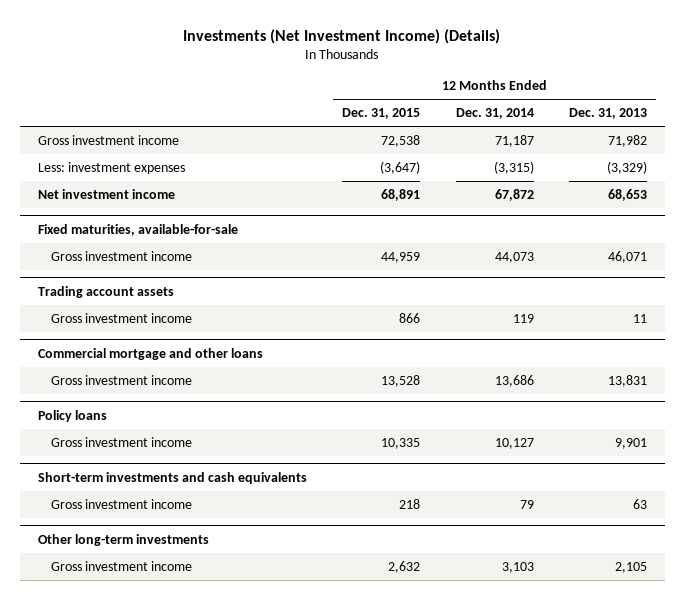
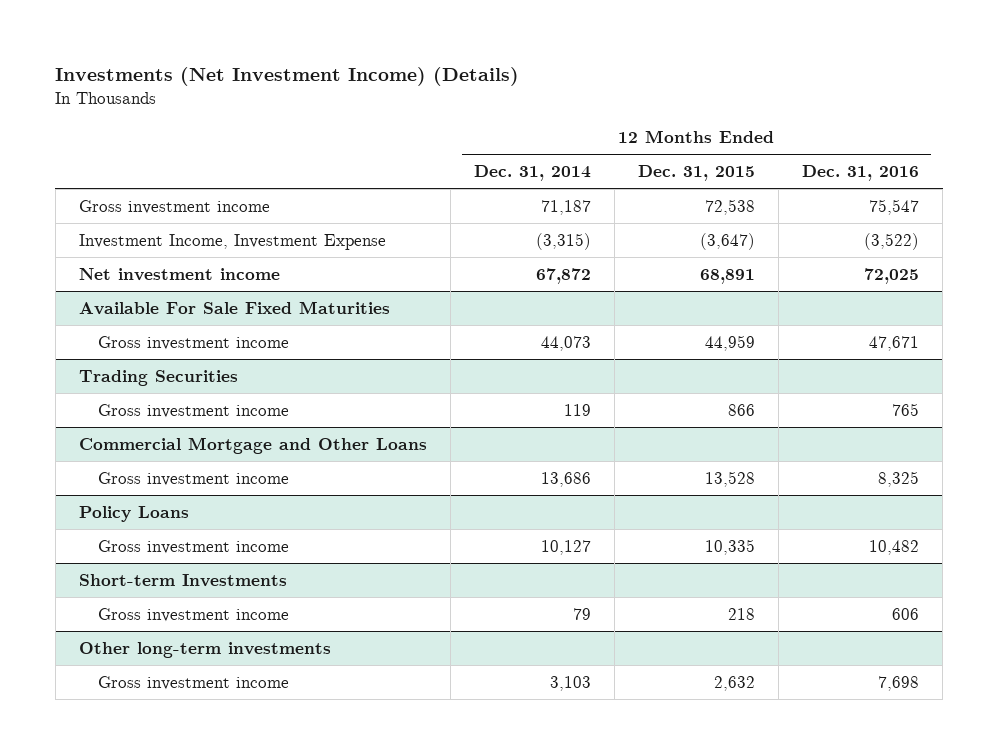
[569,108,648,120] Dec. 31, 2013 -> none
none -> [802,164,920,181] Dec. 31, 2016
[37,161,185,174] Less: investment expenses -> [78,233,386,250] Investment Income, Investment Expense
[37,223,238,236] Fixed maturities, available-for-sale -> [78,300,390,315] Available For Sale Fixed Maturities
[37,285,174,298] Trading account assets -> [78,369,238,386] Trading Securities
[37,347,263,360] Commercial mortgage and other loans -> [78,436,427,454] Commercial Mortgage and Other Loans
[37,409,107,422] Policy loans -> [78,505,189,522] Policy Loans
[37,471,307,484] Short-term investments and cash equivalents -> [78,573,287,587] Short-term Investments

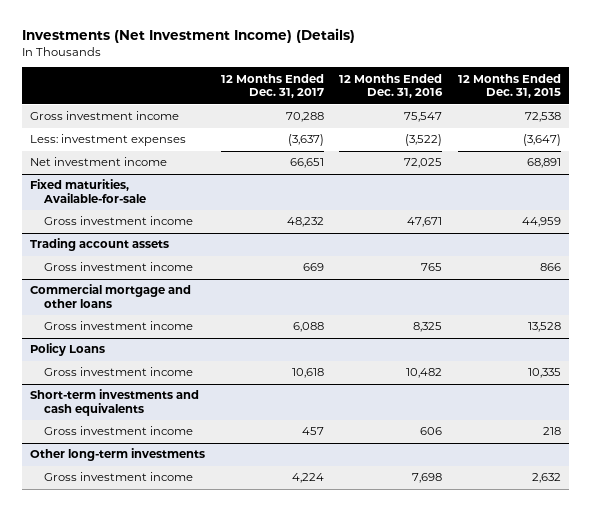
[473,164,591,181] Dec. 31, 2014 -> none
none -> [220,73,324,99] 12 Months Ended Dec. 31, 2017
[78,233,386,250] Investment Income, Investment Expense -> [29,134,186,147] Less: investment expenses
[78,300,390,315] Available For Sale Fixed Maturities -> [29,179,147,204] Fixed maturities, Available-for-sale
[78,369,238,386] Trading Securities -> [29,238,169,252] Trading account assets
[78,436,427,454] Commercial Mortgage and Other Loans -> [29,284,191,309] Commercial mortgage and other loans
[78,573,287,587] Short-term Investments -> [29,389,199,417] Short-term investments and cash equivalents

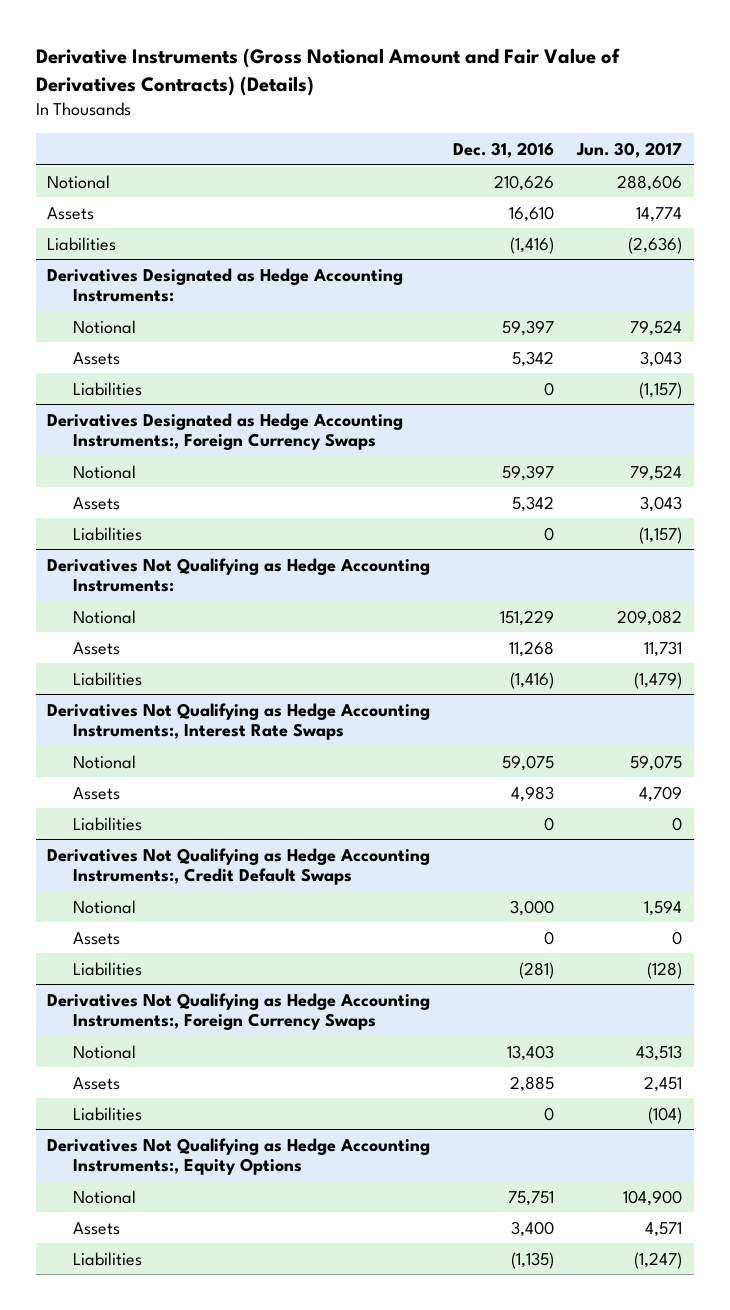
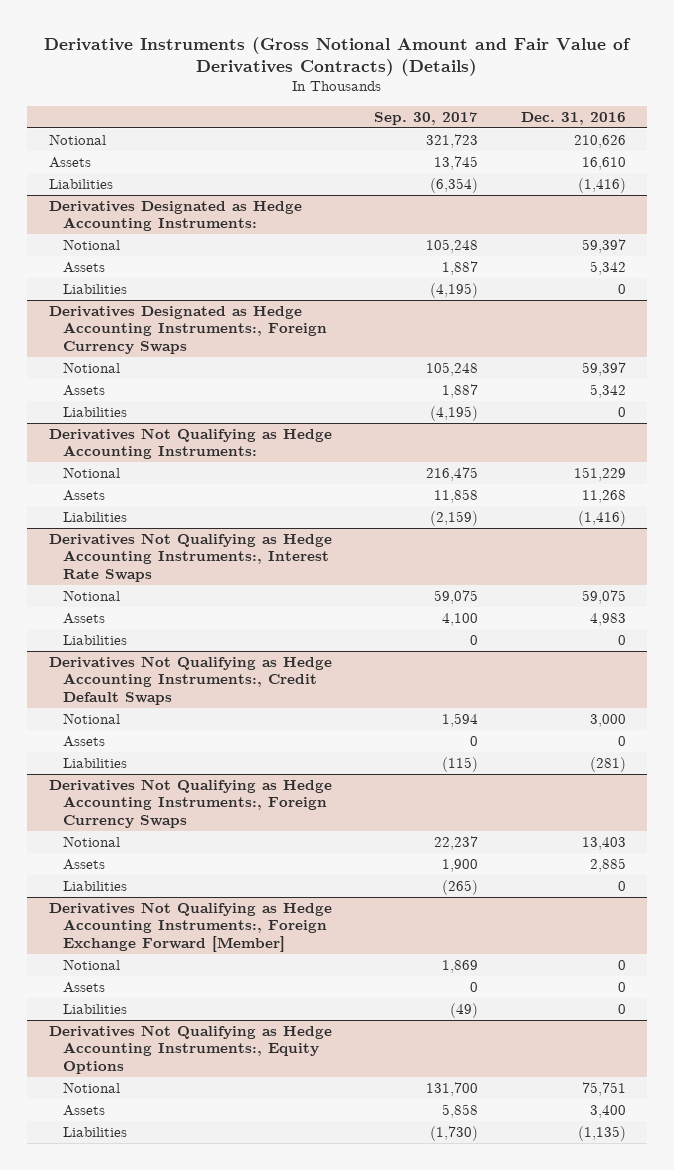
[576,141,683,158] Jun. 30, 2017 -> none
none -> [374,111,479,125] Sep. 30, 2017
none -> [48,901,332,953] Derivatives Not Qualifying as Hedge Accounting Instruments:, Foreign Exchange Forward [Member]
none -> [62,958,120,970] Notional
none -> [62,981,105,993] Assets
none -> [62,1003,127,1014] Liabilities

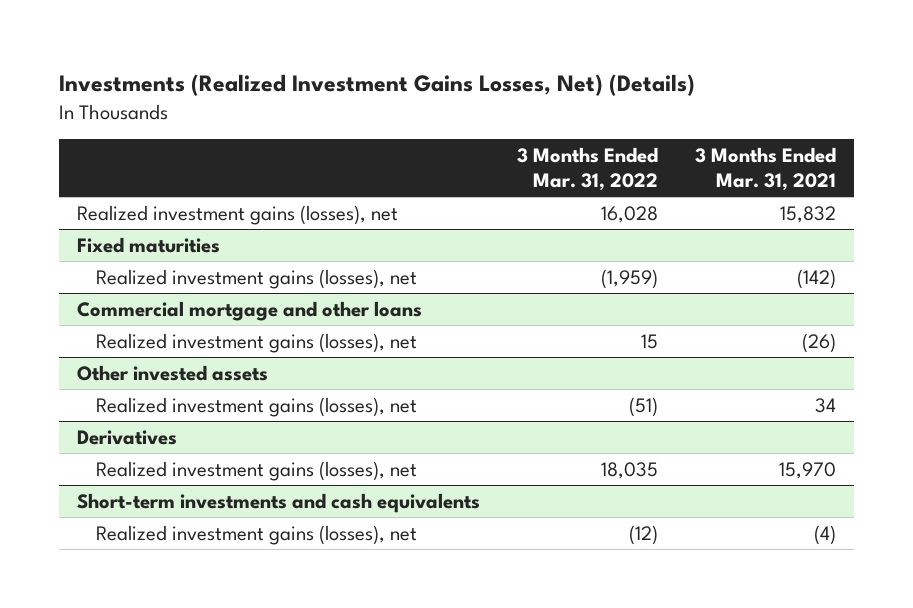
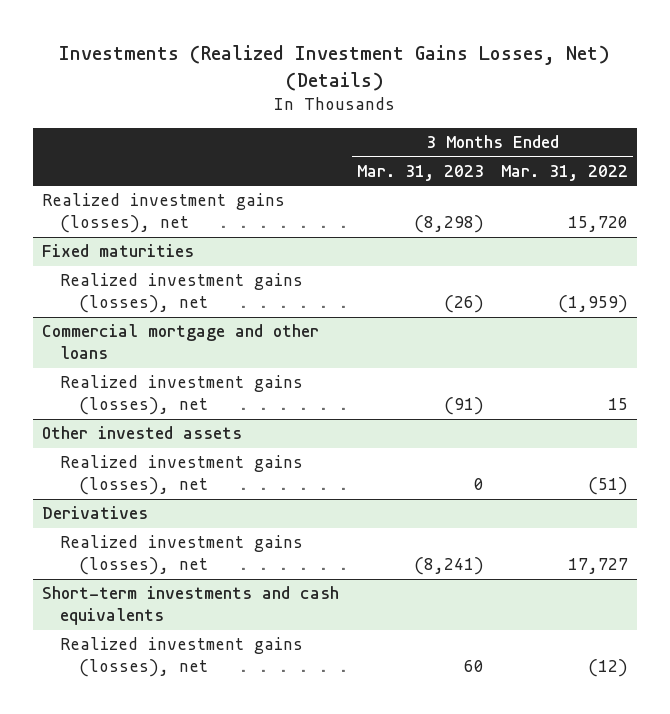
[694,146,836,192] 3 Months Ended Mar. 31, 2021 -> none
none -> [356,164,484,181] Mar. 31, 2023
[600,205,658,223] 16,028 -> [568,216,629,233] 15,720
[600,461,658,479] 18,035 -> [568,558,629,575] 17,727

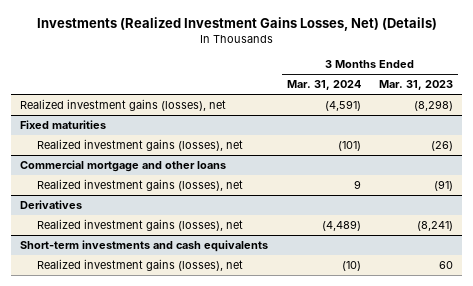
[501,164,629,181] Mar. 31, 2022 -> none
none -> [286,80,361,91] Mar. 31, 2024
[41,426,242,440] Other invested assets -> none
[60,455,304,496] Realized investment gains (losses), net -> none

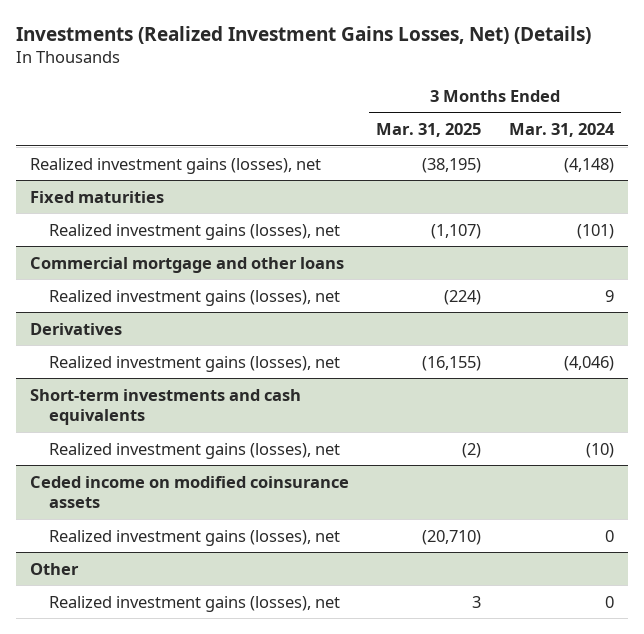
[378,80,453,91] Mar. 31, 2023 -> none
none -> [376,123,482,138] Mar. 31, 2025
[324,99,361,111] (4,591) -> [564,157,615,173] (4,148)
[321,219,361,231] (4,489) -> [564,355,615,371] (4,046)
none -> [29,475,349,509] Ceded income on modified coinsurance assets
none -> [48,529,340,546] Realized investment gains (losses), net
none -> [29,562,79,575] Other
none -> [48,595,340,612] Realized investment gains (losses), net

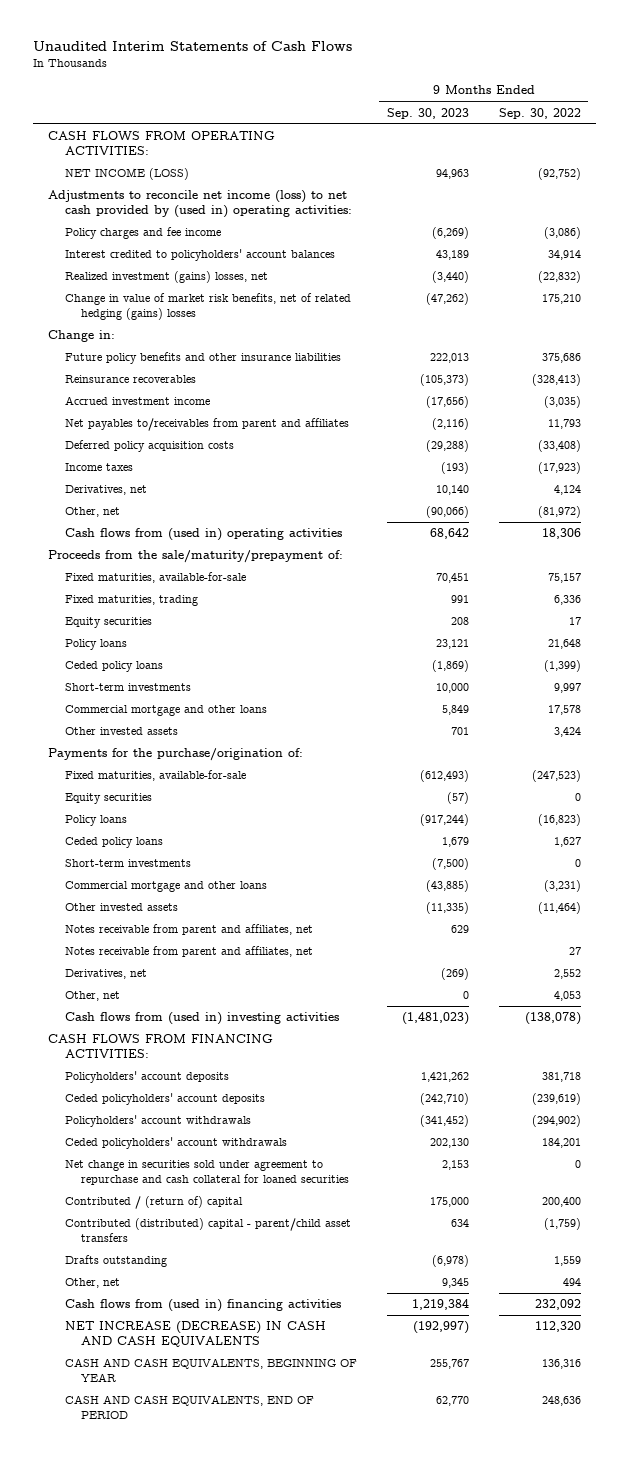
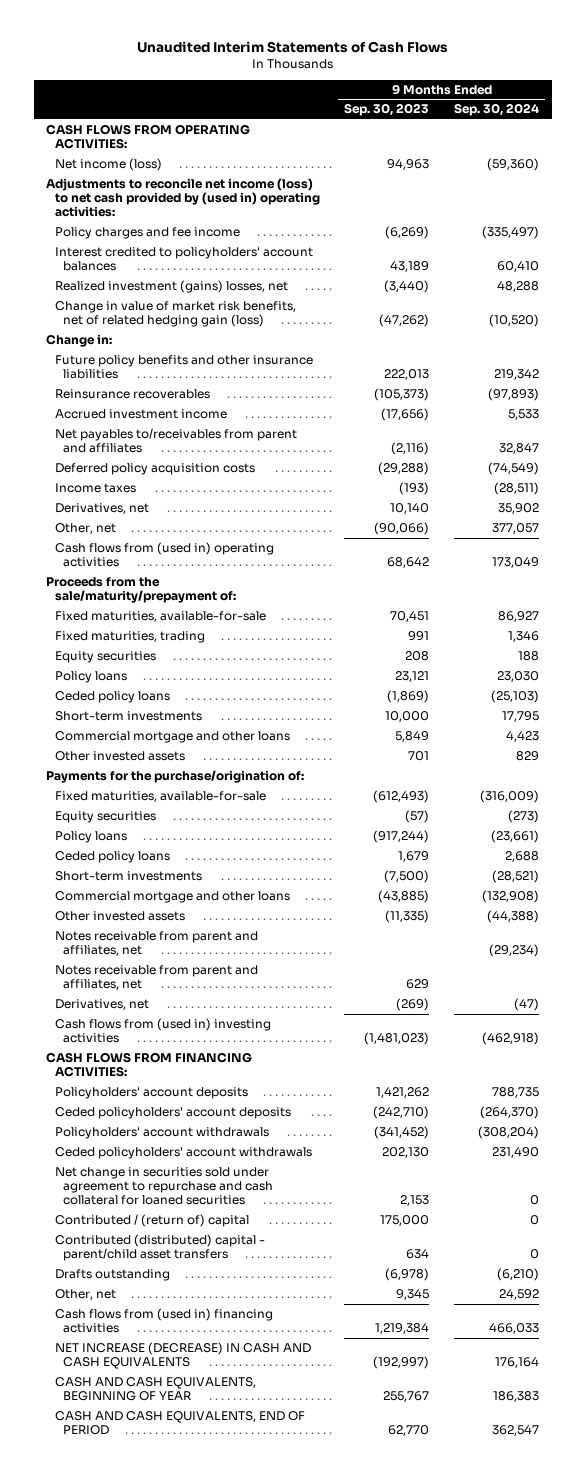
[498,107,581,119] Sep. 30, 2022 -> none
none -> [454,103,540,117] Sep. 30, 2024
[64,168,189,181] NET INCOME (LOSS) -> [54,158,162,172] Net income (loss)
[64,293,351,320] Change in value of market risk benefits, net of related hedging (gains) losses -> [54,301,296,328] Change in value of market risk benefits, net of related hedging gain (loss)
[64,924,313,936] Notes receivable from parent and affiliates, net -> [54,965,258,991] Notes receivable from parent and affiliates, net
[64,991,120,1002] Other, net -> none

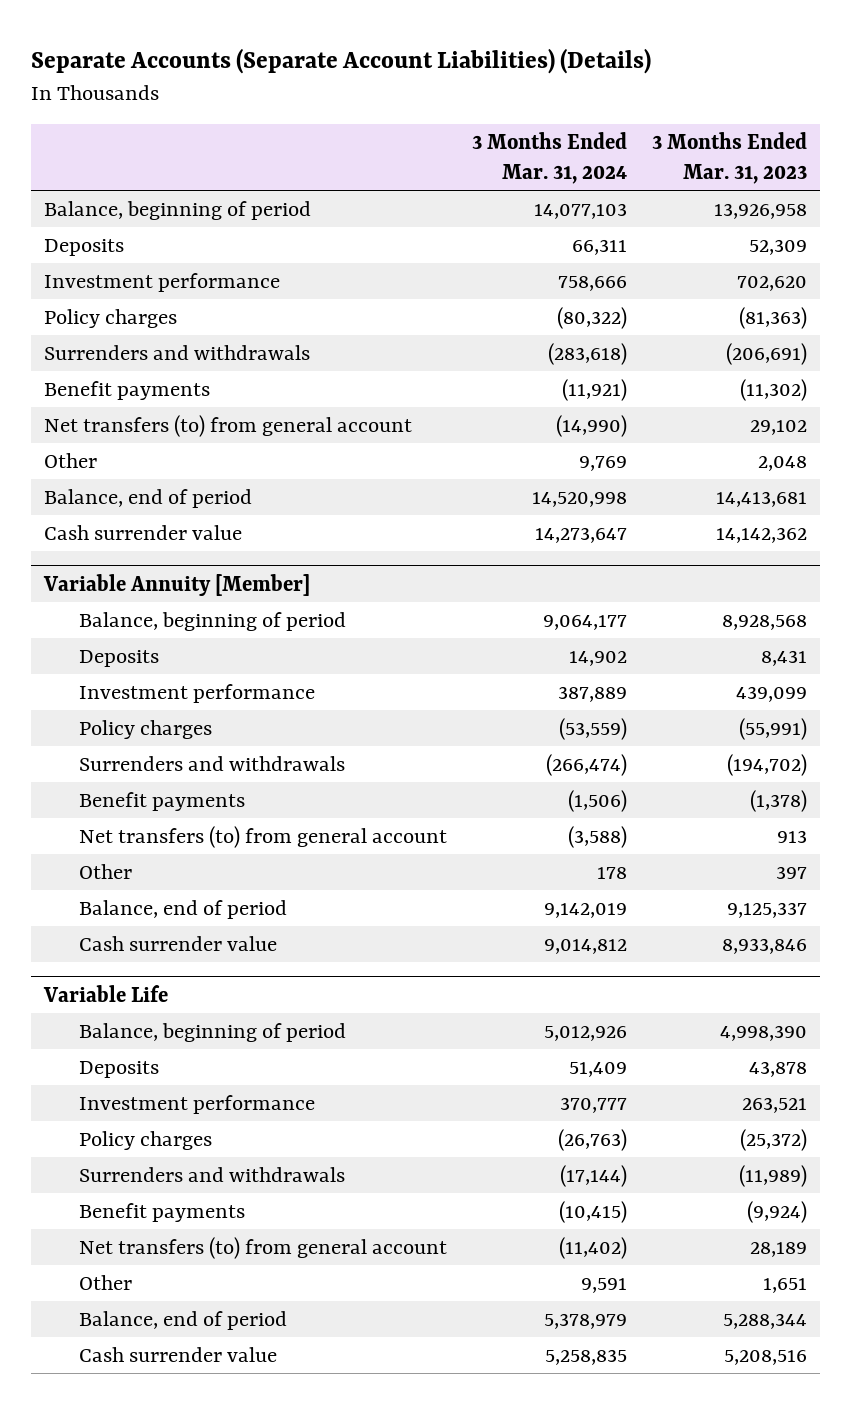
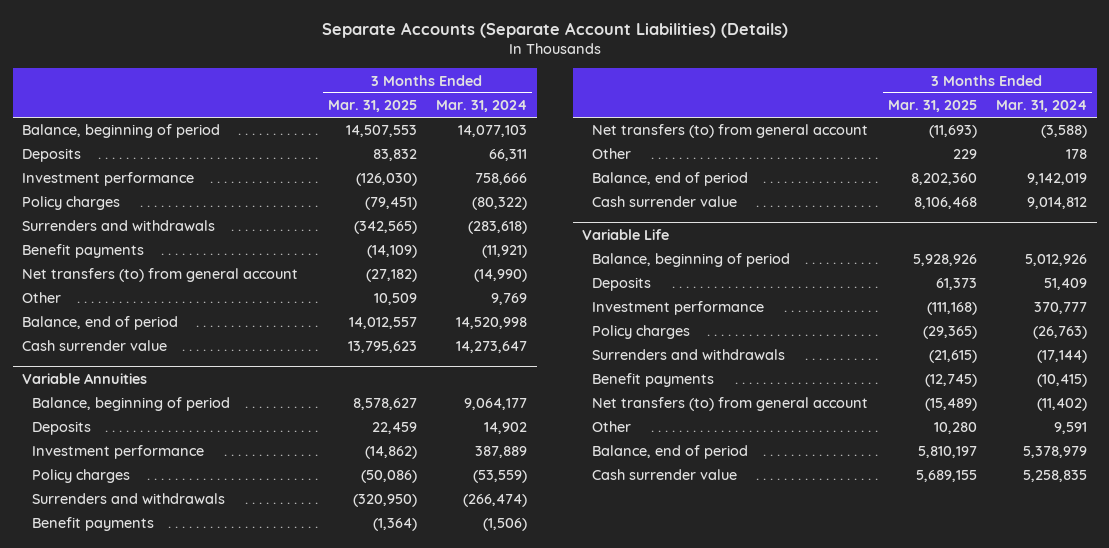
[652,131,808,184] 3 Months Ended Mar. 31, 2023 -> none
none -> [327,100,417,113] Mar. 31, 2025
[43,573,311,596] Variable Annuity [Member] -> [22,372,148,384] Variable Annuities

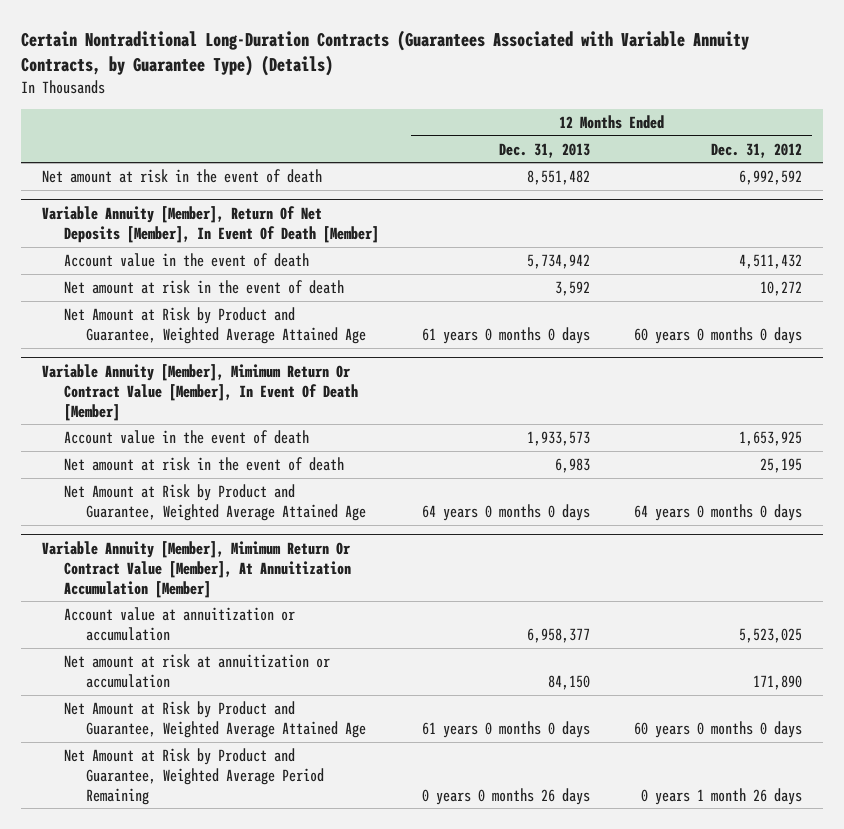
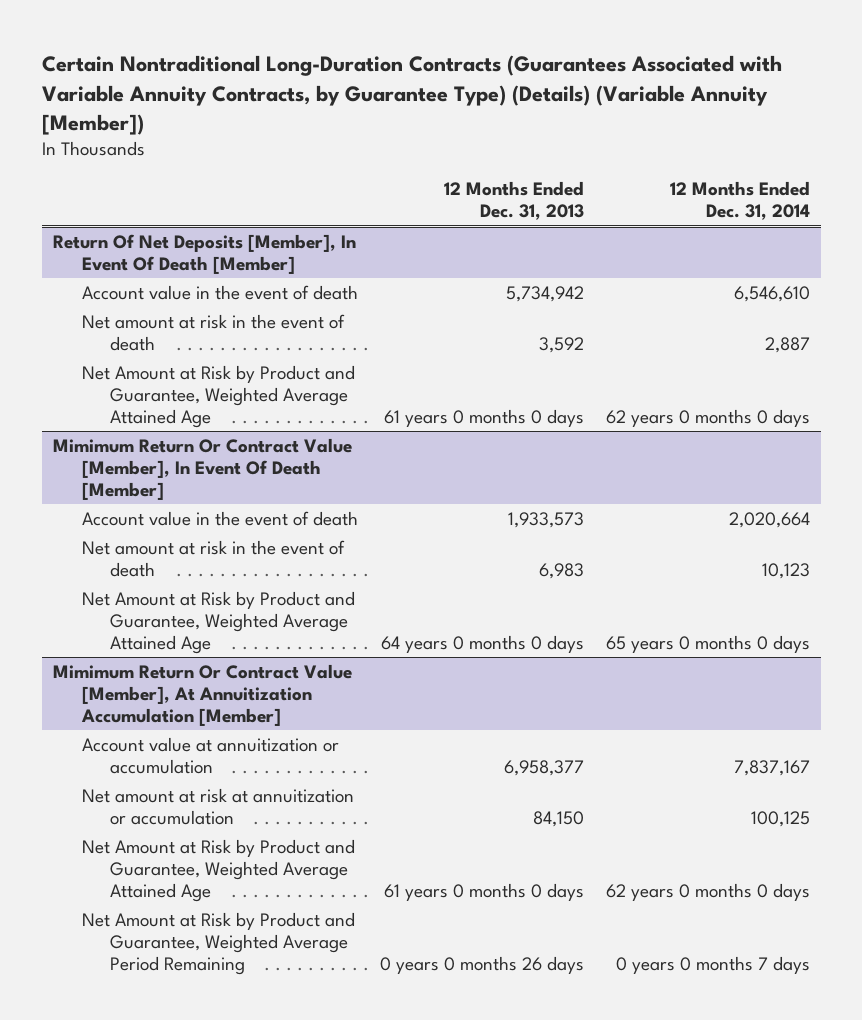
[20,29,749,76] Certain Nontraditional Long-Duration Contracts (Guarantees Associated with Variable Annuity Contracts, by Guarantee Type) (Details) -> [41,55,782,135] Certain Nontraditional Long-Duration Contracts (Guarantees Associated with Variable Annuity Contracts, by Guarantee Type) (Details) (Variable Annuity [Member])
[710,142,802,158] Dec. 31, 2012 -> none
none -> [669,181,810,221] 12 Months Ended Dec. 31, 2014
[42,169,323,184] Net amount at risk in the event of death -> none
[42,205,379,243] Variable Annuity [Member], Return Of Net Deposits [Member], In Event Of Death [Member] -> [52,233,356,274] Return Of Net Deposits [Member], In Event Of Death [Member]
[42,363,358,421] Variable Annuity [Member], Mimimum Return Or Contract Value [Member], In Event Of Death [Member] -> [52,437,352,501] Mimimum Return Or Contract Value [Member], In Event Of Death [Member]
[42,540,352,598] Variable Annuity [Member], Mimimum Return Or Contract Value [Member], At Annuitization Accumulation [Member] -> [52,663,352,727] Mimimum Return Or Contract Value [Member], At Annuitization Accumulation [Member]

